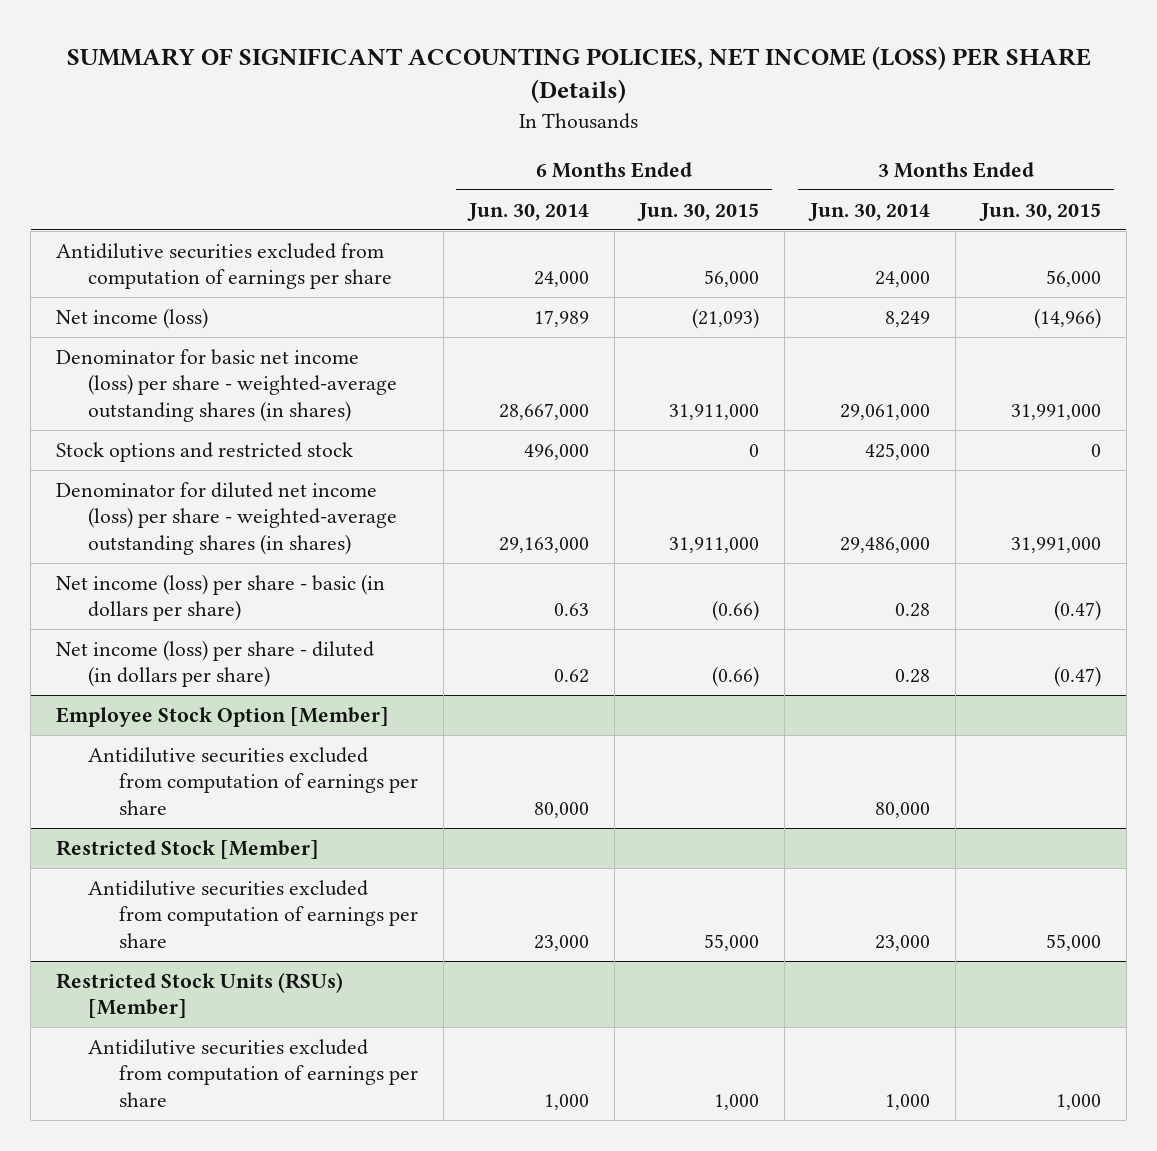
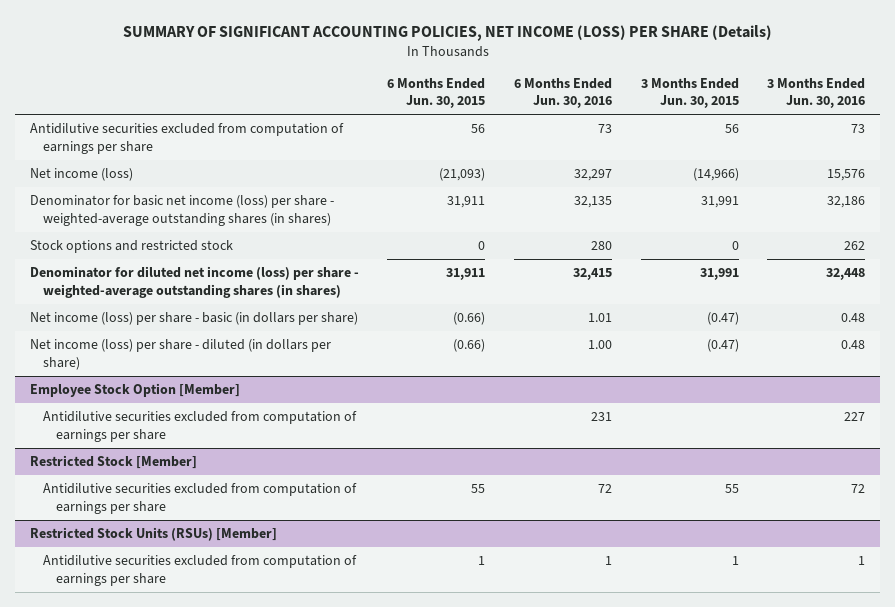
[466,202,589,221] Jun. 30, 2014 -> none
[808,202,931,221] Jun. 30, 2014 -> none
none -> [514,77,613,109] 6 Months Ended Jun. 30, 2016
none -> [767,77,866,109] 3 Months Ended Jun. 30, 2016
[704,270,760,288] 56,000 -> [471,124,486,134] 56
[1046,270,1102,288] 56,000 -> [724,124,739,134] 56
[669,403,760,420] 31,911,000 -> [447,196,486,209] 31,911
[1011,403,1102,420] 31,991,000 -> [700,196,739,209] 31,991
[669,536,760,553] 31,911,000 -> [446,268,486,281] 31,911
[1011,536,1102,553] 31,991,000 -> [699,268,739,281] 31,991
[704,933,760,951] 55,000 -> [471,484,486,494] 55
[1046,933,1102,951] 55,000 -> [724,484,739,494] 55
[714,1093,760,1110] 1,000 -> [478,556,486,566] 1
[1056,1093,1102,1110] 1,000 -> [731,556,739,566] 1

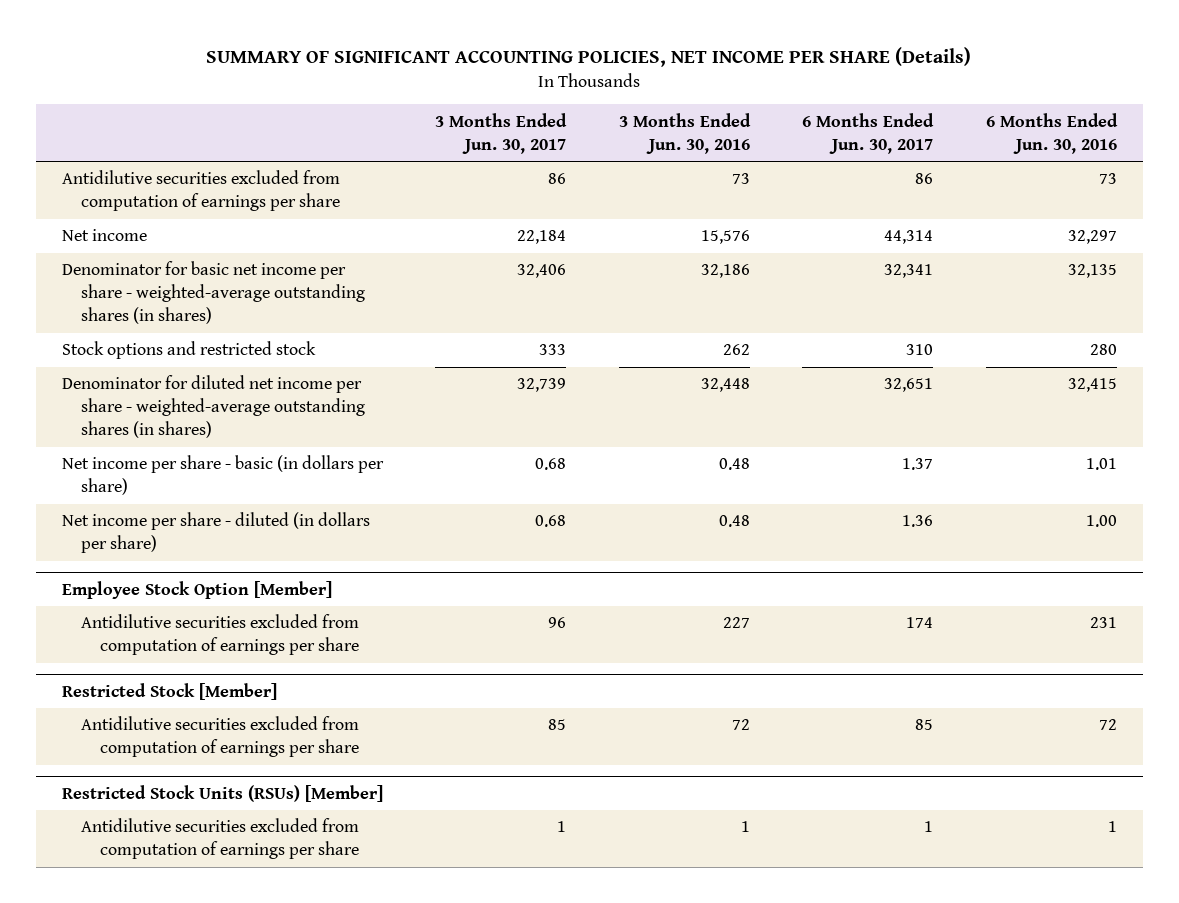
[122,24,772,41] SUMMARY OF SIGNIFICANT ACCOUNTING POLICIES, NET INCOME (LOSS) PER SHARE (Details) -> [206,46,972,67] SUMMARY OF SIGNIFICANT ACCOUNTING POLICIES, NET INCOME PER SHARE (Details)
[387,77,486,109] 6 Months Ended Jun. 30, 2015 -> none
[640,77,739,109] 3 Months Ended Jun. 30, 2015 -> none
none -> [435,112,568,154] 3 Months Ended Jun. 30, 2017
none -> [802,112,935,154] 6 Months Ended Jun. 30, 2017
[29,168,133,182] Net income (loss) -> [61,229,147,242] Net income
[29,195,334,226] Denominator for basic net income (loss) per share - weighted-average outstanding shares (in shares) -> [61,261,366,325] Denominator for basic net income per share - weighted-average outstanding shares (in shares)
[29,266,359,298] Denominator for diluted net income (loss) per share - weighted-average outstanding shares (in shares) -> [61,375,366,439] Denominator for diluted net income per share - weighted-average outstanding shares (in shares)
[29,312,358,326] Net income (loss) per share - basic (in dollars per share) -> [61,455,384,496] Net income per share - basic (in dollars per share)
[29,339,331,370] Net income (loss) per share - diluted (in dollars per share) -> [61,512,370,554] Net income per share - diluted (in dollars per share)

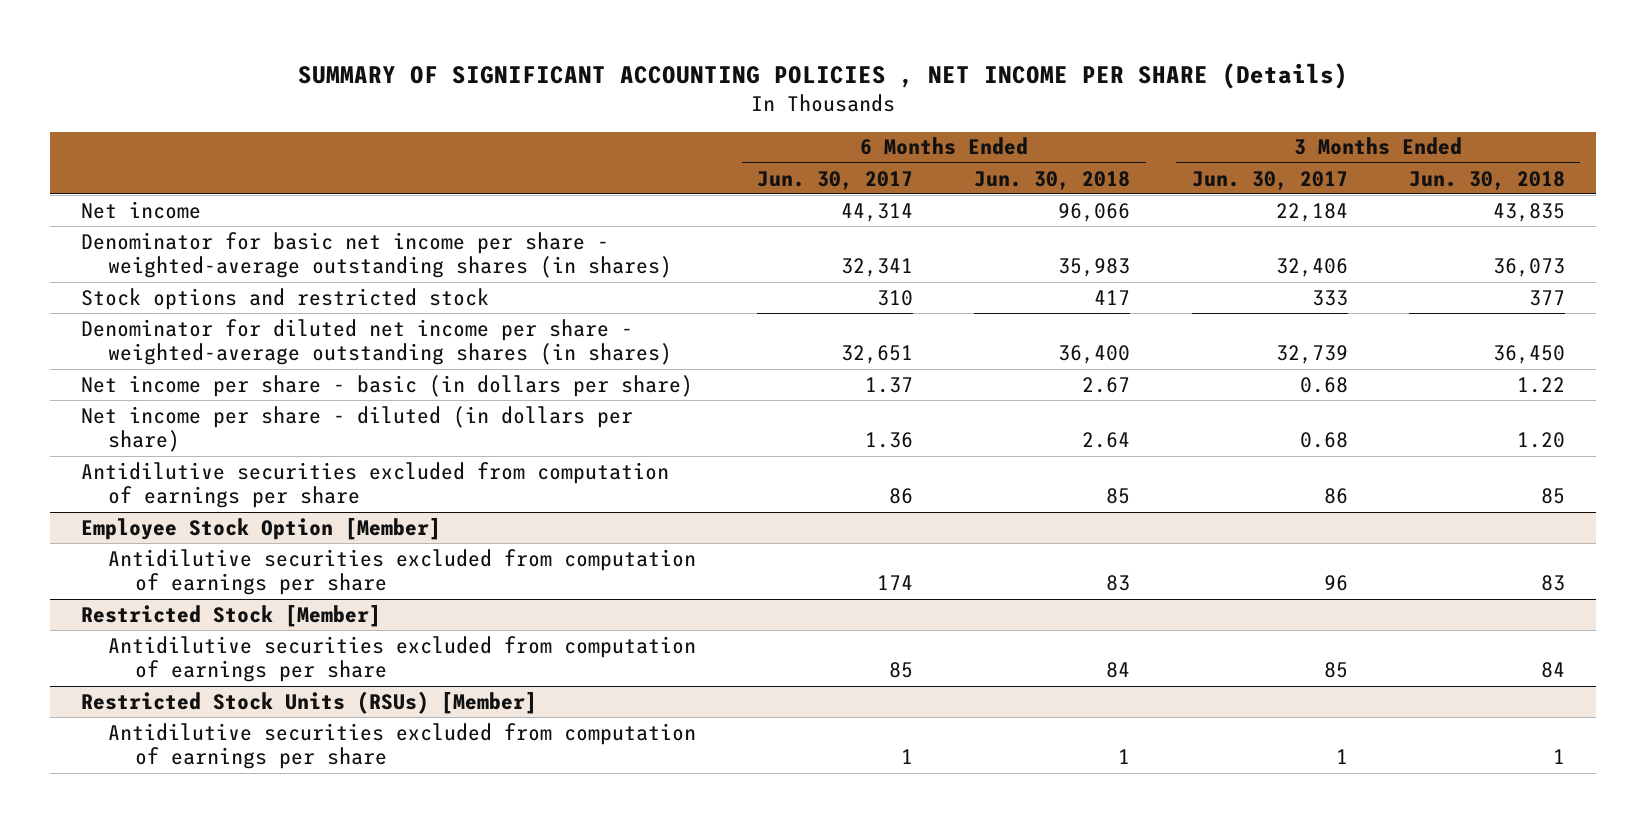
[206,46,972,67] SUMMARY OF SIGNIFICANT ACCOUNTING POLICIES, NET INCOME PER SHARE (Details) -> [297,62,1348,89] SUMMARY OF SIGNIFICANT ACCOUNTING POLICIES , NET INCOME PER SHARE (Details)
[618,112,751,154] 3 Months Ended Jun. 30, 2016 -> none
[985,112,1118,154] 6 Months Ended Jun. 30, 2016 -> none
none -> [974,170,1131,190] Jun. 30, 2018
none -> [1408,170,1565,190] Jun. 30, 2018
[61,170,341,212] Antidilutive securities excluded from computation of earnings per share -> [80,461,669,509] Antidilutive securities excluded from computation of earnings per share

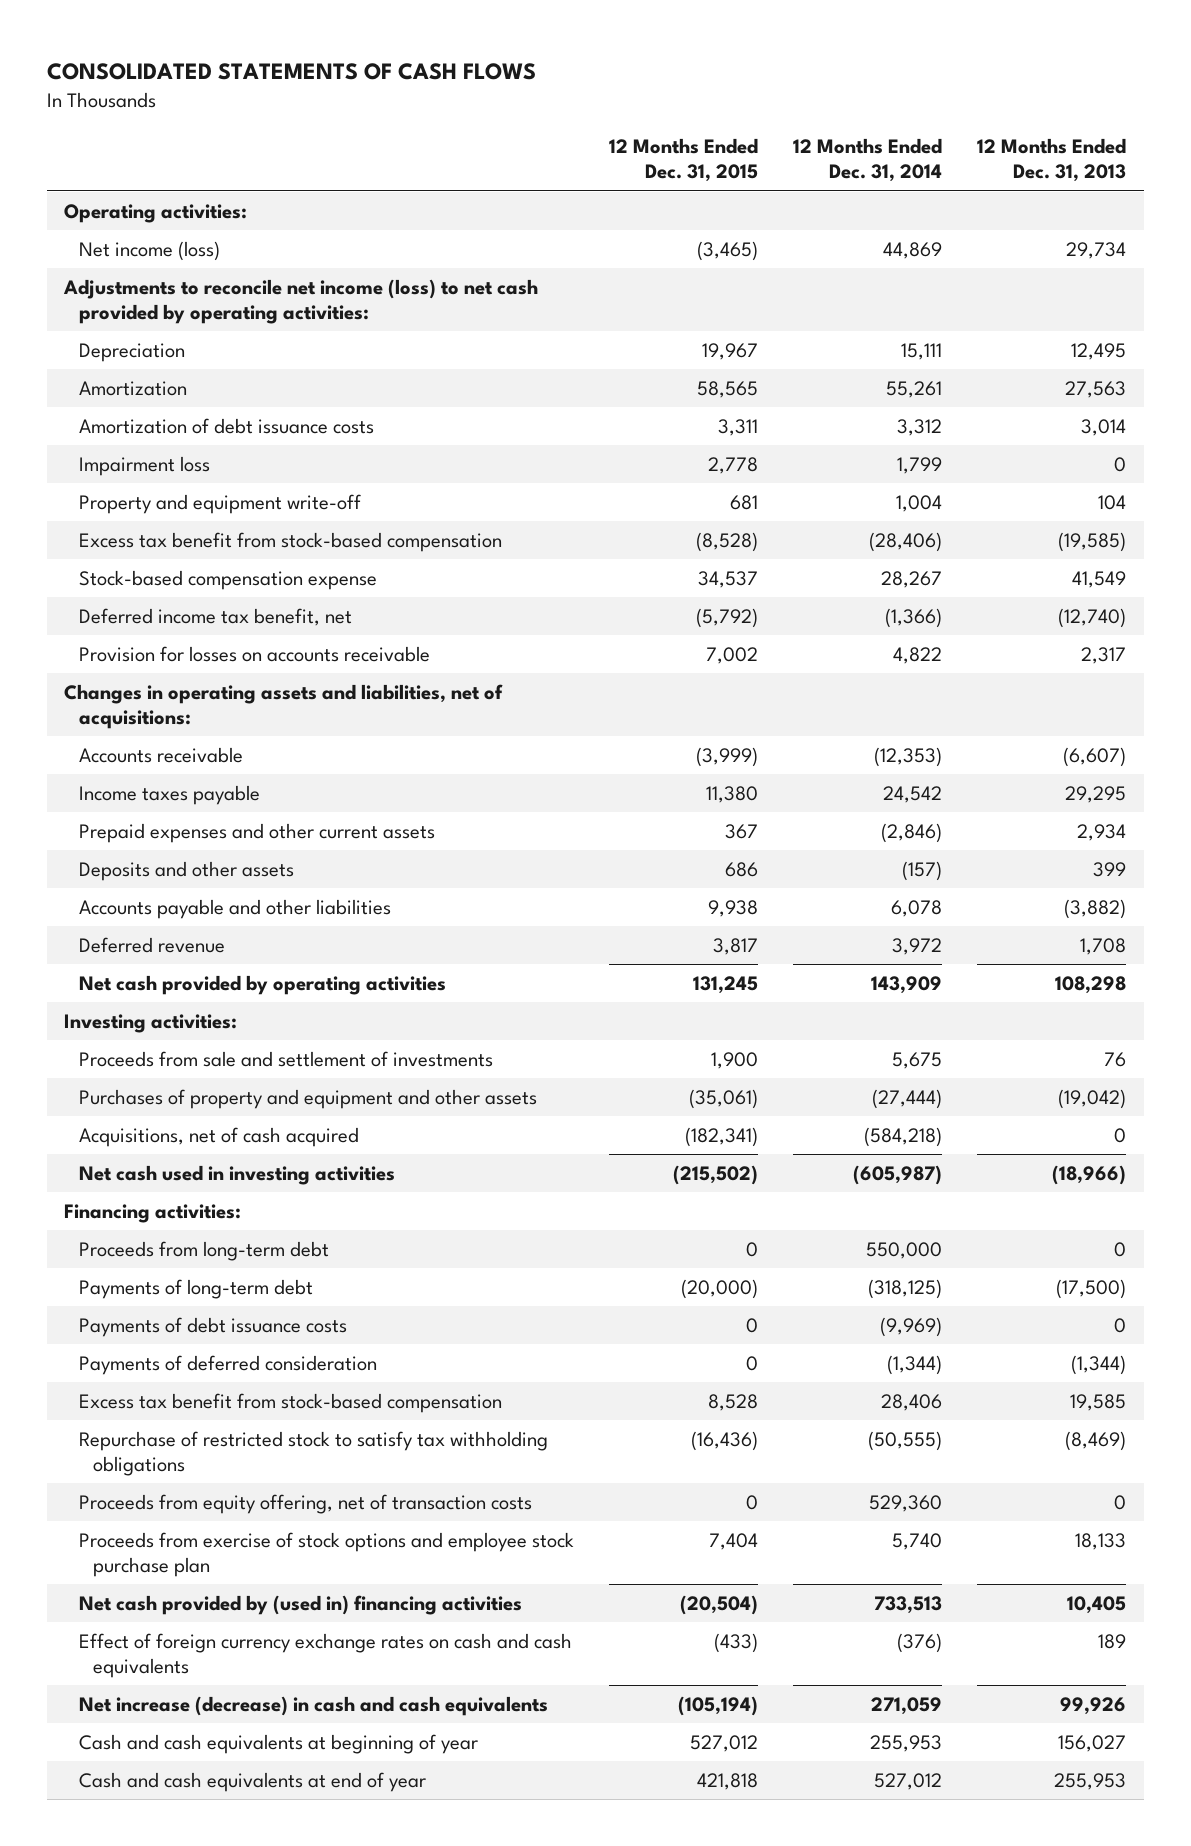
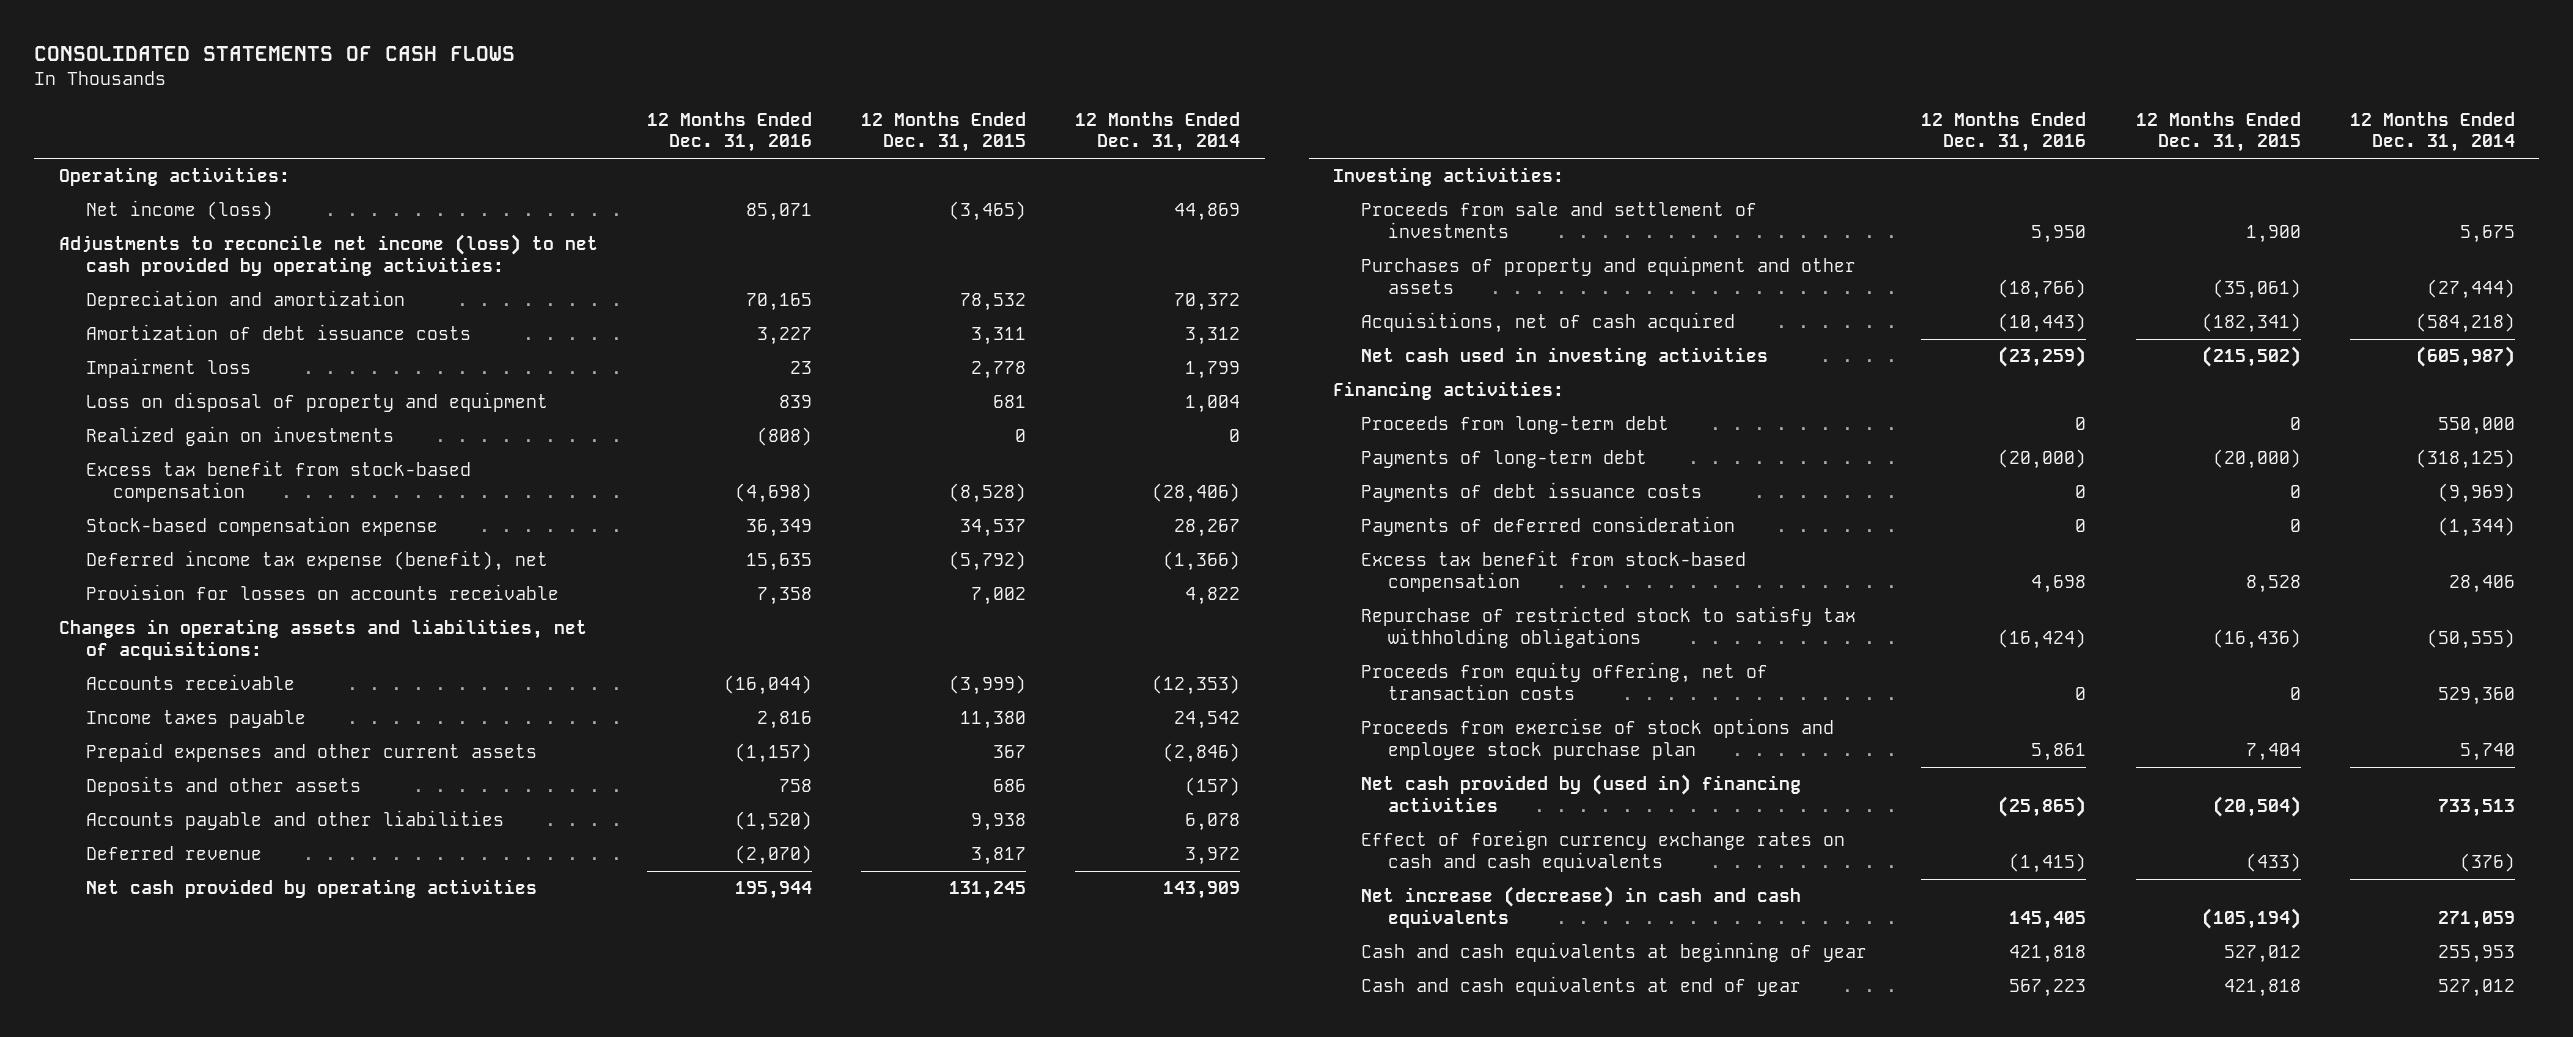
[977,138,1127,183] 12 Months Ended Dec. 31, 2013 -> none
none -> [646,112,812,153] 12 Months Ended Dec. 31, 2016
[78,342,185,362] Depreciation -> none
[78,380,187,396] Amortization -> none
none -> [85,290,405,311] Depreciation and amortization
[78,493,361,514] Property and equipment write-off -> [85,392,548,413] Loss on disposal of property and equipment
none -> [85,426,394,447] Realized gain on investments
[78,607,352,626] Deferred income tax benefit, net -> [85,550,548,572] Deferred income tax expense (benefit), net

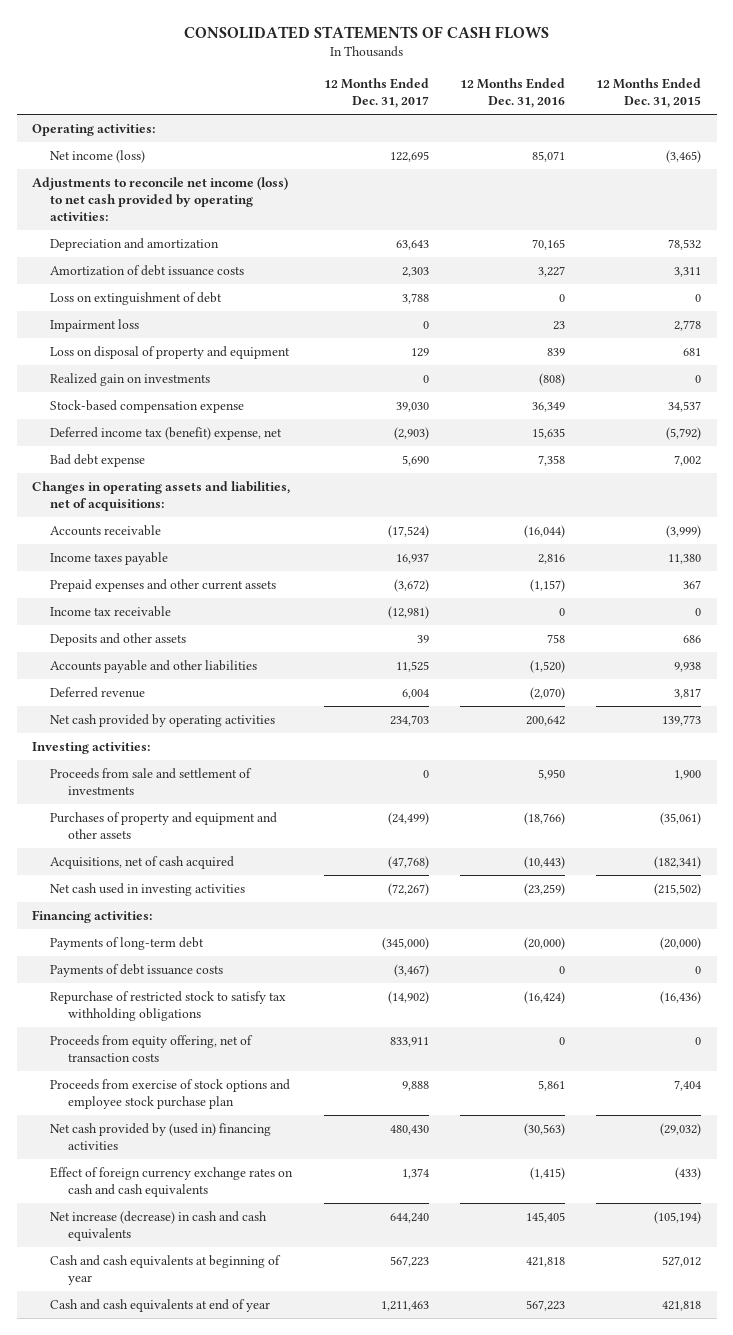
[1075,112,1241,153] 12 Months Ended Dec. 31, 2014 -> none
none -> [323,77,429,109] 12 Months Ended Dec. 31, 2017
none -> [50,291,223,305] Loss on extinguishment of debt
[85,460,471,502] Excess tax benefit from stock-based compensation -> none
[85,550,548,572] Deferred income tax expense (benefit), net -> [50,426,283,440] Deferred income tax (benefit) expense, net
[85,584,559,601] Provision for losses on accounts receivable -> [50,453,146,467] Bad debt expense
none -> [50,605,172,617] Income tax receivable
[734,881,812,900] 195,944 -> [525,715,565,726] 200,642
[948,881,1026,900] 131,245 -> [662,714,702,726] 139,773
[1360,416,1669,435] Proceeds from long-term debt -> none
[1360,516,1735,537] Payments of deferred consideration -> none
[1360,550,1746,592] Excess tax benefit from stock-based compensation -> none
[1998,795,2087,817] (25,865) -> [523,1122,565,1136] (30,563)
[2212,795,2301,817] (20,504) -> [660,1122,702,1136] (29,032)

